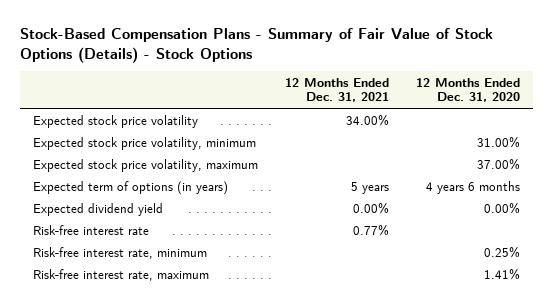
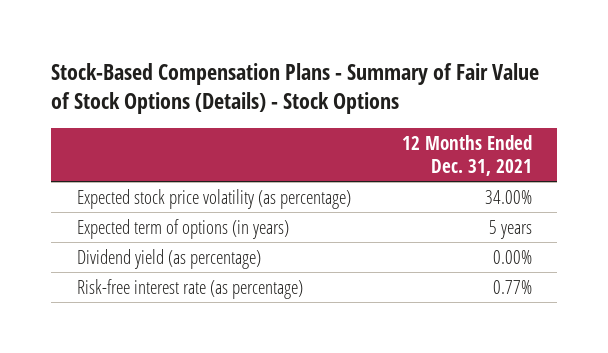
[415,77,520,103] 12 Months Ended Dec. 31, 2020 -> none
[33,136,257,150] Expected stock price volatility, minimum -> none
[33,158,259,172] Expected stock price volatility, maximum -> none
[33,114,199,128] Expected stock price volatility -> [76,188,351,209] Expected stock price volatility (as percentage)
[33,246,208,259] Risk-free interest rate, minimum -> none
[33,268,210,281] Risk-free interest rate, maximum -> none
[33,202,164,216] Expected dividend yield -> [76,248,261,269] Dividend yield (as percentage)
[33,224,150,235] Risk-free interest rate -> [76,278,303,299] Risk-free interest rate (as percentage)

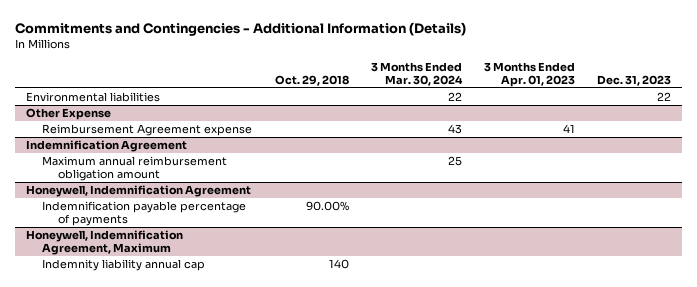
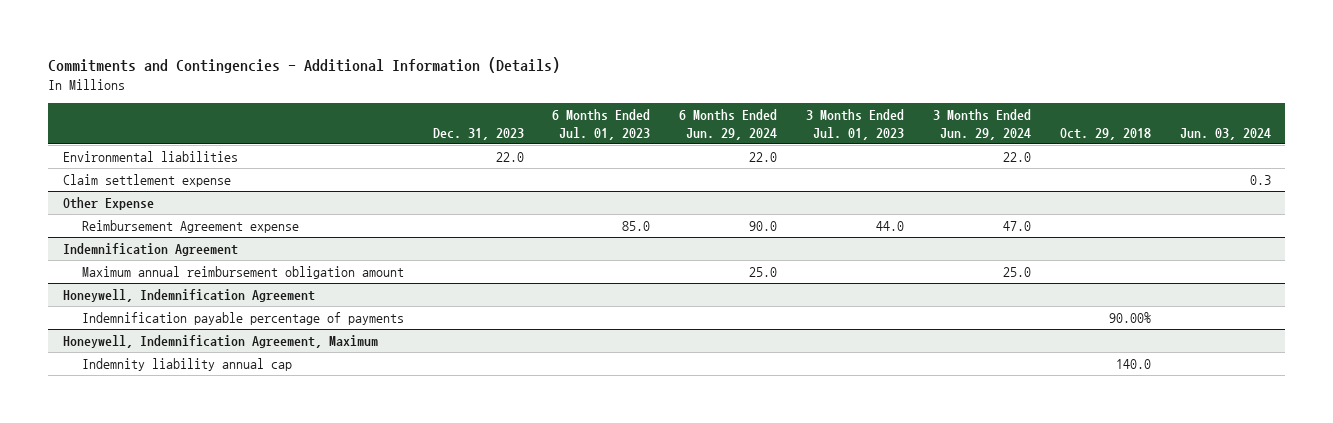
[370,61,463,86] 3 Months Ended Mar. 30, 2024 -> none
[483,61,575,87] 3 Months Ended Apr. 01, 2023 -> none
none -> [552,109,651,140] 6 Months Ended Jul. 01, 2023
none -> [679,109,778,140] 6 Months Ended Jun. 29, 2024
none -> [806,109,905,140] 3 Months Ended Jul. 01, 2023
none -> [932,109,1031,140] 3 Months Ended Jun. 29, 2024
none -> [1179,127,1271,140] Jun. 03, 2024
[657,92,672,102] 22 -> [495,152,524,163] 22.0
none -> [62,174,231,188] Claim settlement expense
[328,259,349,270] 140 -> [1115,359,1151,370] 140.0

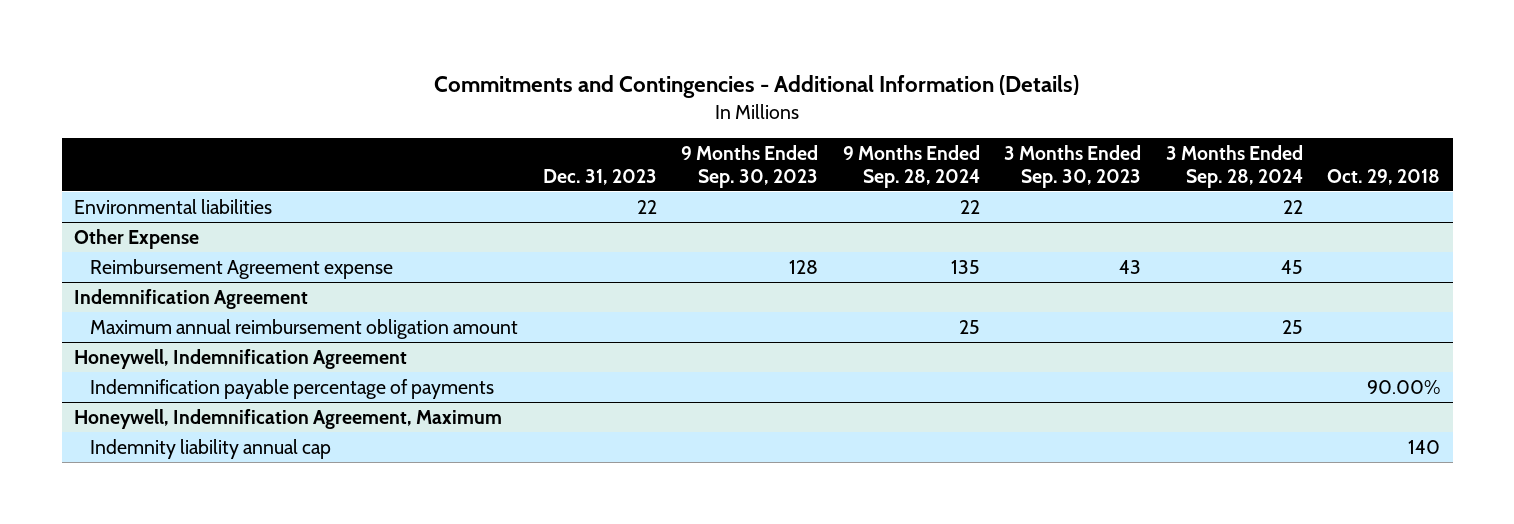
[552,109,651,140] 6 Months Ended Jul. 01, 2023 -> none
[679,109,778,140] 6 Months Ended Jun. 29, 2024 -> none
[806,109,905,140] 3 Months Ended Jul. 01, 2023 -> none
[932,109,1031,140] 3 Months Ended Jun. 29, 2024 -> none
[1179,127,1271,140] Jun. 03, 2024 -> none
none -> [681,145,819,188] 9 Months Ended Sep. 30, 2023
none -> [842,145,980,188] 9 Months Ended Sep. 28, 2024
none -> [1004,145,1142,188] 3 Months Ended Sep. 30, 2023
none -> [1165,145,1303,188] 3 Months Ended Sep. 28, 2024
[62,174,231,188] Claim settlement expense -> none
[495,152,524,163] 22.0 -> [636,199,657,214] 22
[1115,359,1151,370] 140.0 -> [1408,439,1441,454] 140

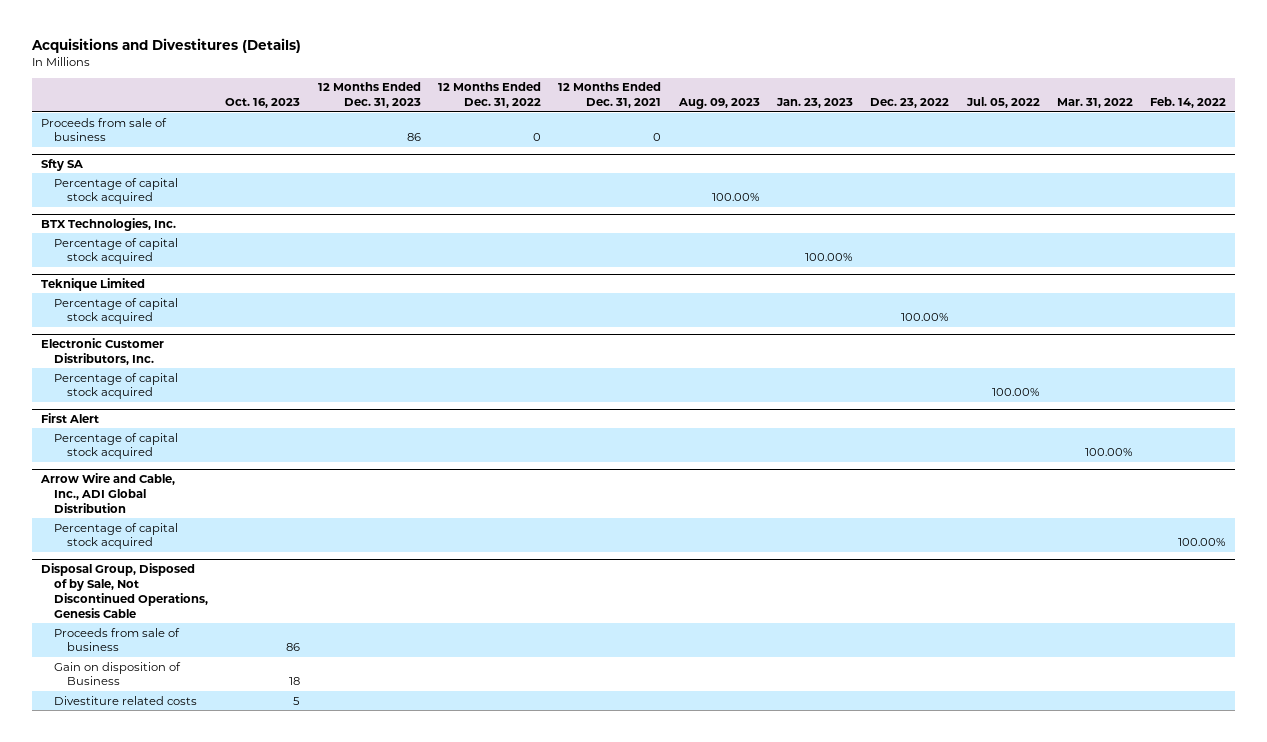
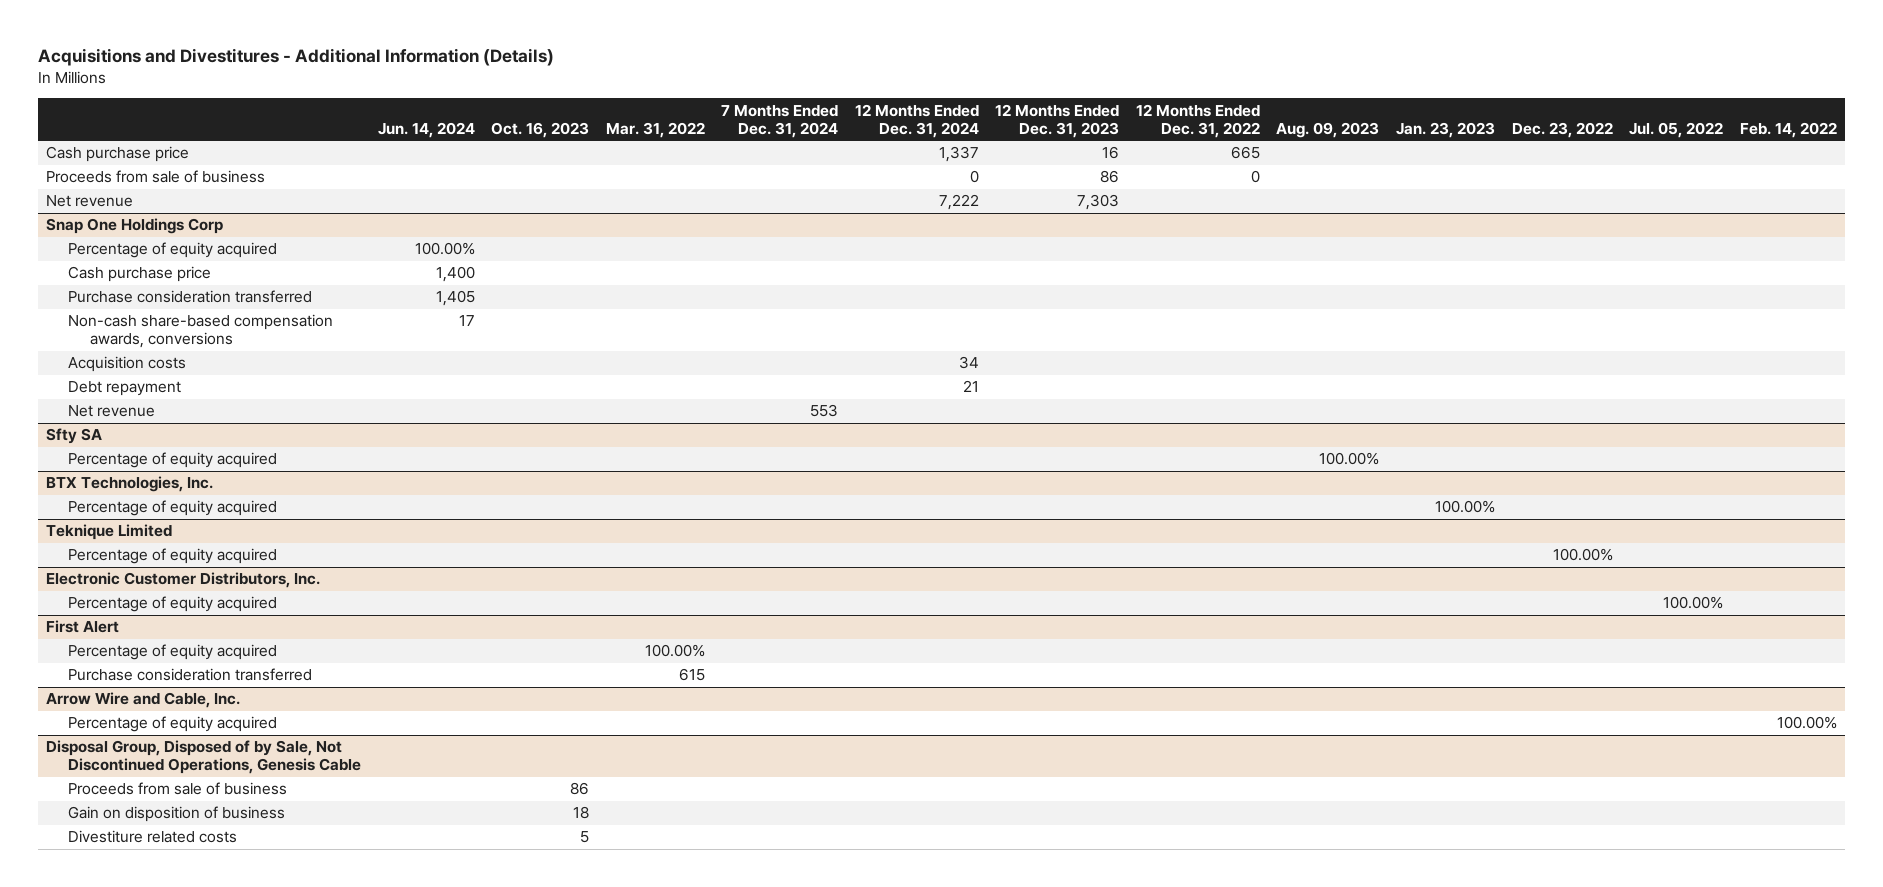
[31,38,302,54] Acquisitions and Divestitures (Details) -> [38,48,555,67] Acquisitions and Divestitures - Additional Information (Details)
[558,82,662,109] 12 Months Ended Dec. 31, 2021 -> none
none -> [377,121,475,138] Jun. 14, 2024
none -> [721,104,839,138] 7 Months Ended Dec. 31, 2024
none -> [854,103,979,138] 12 Months Ended Dec. 31, 2024
none -> [46,146,190,163] Cash purchase price
none -> [46,195,134,208] Net revenue
none -> [46,218,224,235] Snap One Holdings Corp
none -> [68,242,278,259] Percentage of equity acquired
none -> [68,266,212,283] Cash purchase price
none -> [68,290,313,304] Purchase consideration transferred
none -> [68,314,334,349] Non-cash share-based compensation awards, conversions
none -> [68,356,187,373] Acquisition costs
none -> [68,381,182,397] Debt repayment
none -> [68,405,156,418] Net revenue
[53,177,178,205] Percentage of capital stock acquired -> [68,452,278,469] Percentage of equity acquired
[53,237,178,265] Percentage of capital stock acquired -> [68,500,278,517] Percentage of equity acquired
[53,297,178,325] Percentage of capital stock acquired -> [68,548,278,565] Percentage of equity acquired
[53,372,178,400] Percentage of capital stock acquired -> [68,596,278,613] Percentage of equity acquired
[53,432,178,460] Percentage of capital stock acquired -> [68,644,278,661] Percentage of equity acquired
none -> [68,668,313,682] Purchase consideration transferred
[39,472,175,513] Arrow Wire and Cable, Inc., ADI Global Distribution -> [46,692,241,709] Arrow Wire and Cable, Inc.
[53,522,178,550] Percentage of capital stock acquired -> [68,716,278,733] Percentage of equity acquired
[53,661,181,686] Gain on disposition of Business -> [68,806,286,823] Gain on disposition of business

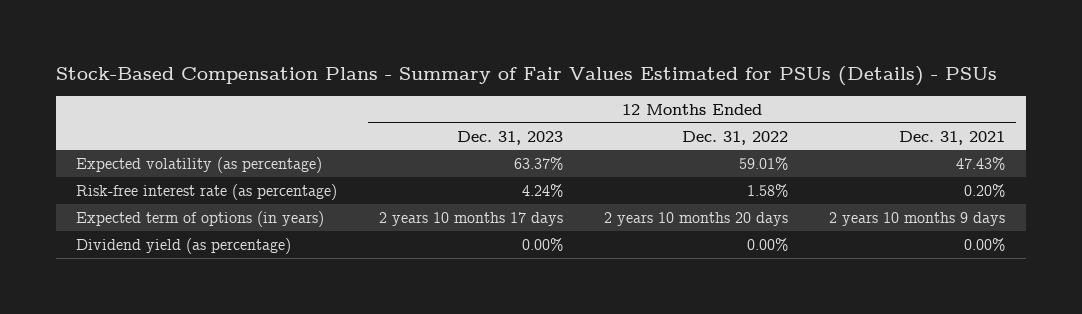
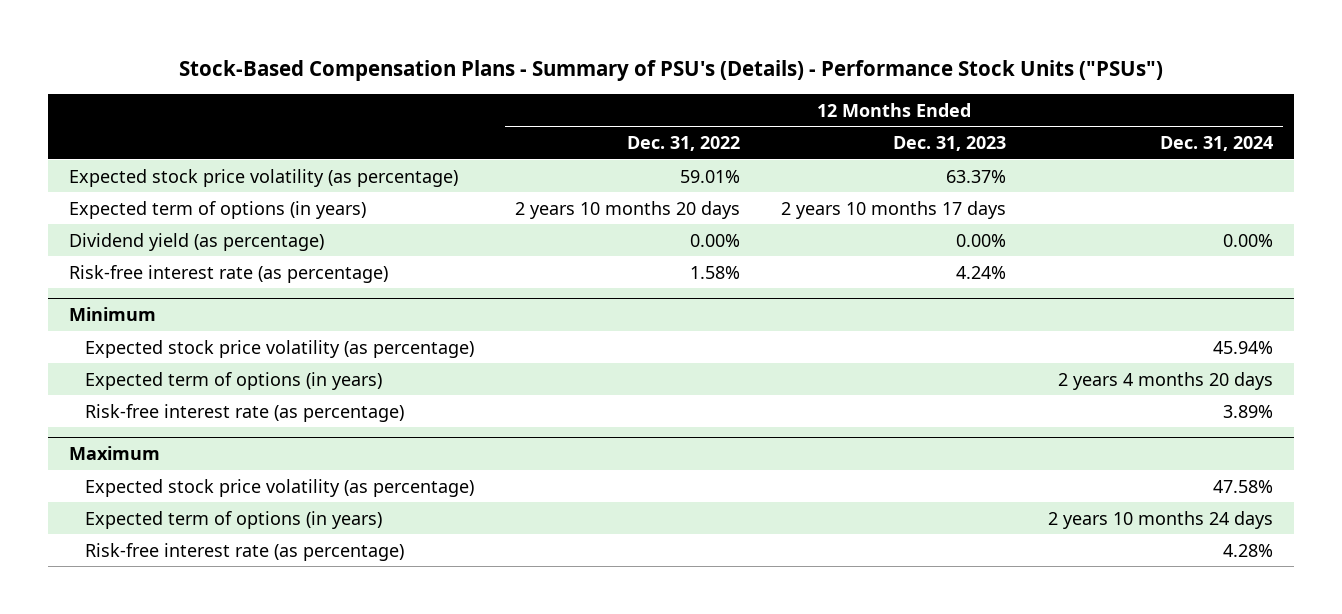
[55,66,997,87] Stock-Based Compensation Plans - Summary of Fair Values Estimated for PSUs (Details) - PSUs -> [179,60,1164,82] Stock-Based Compensation Plans - Summary of PSU's (Details) - Performance Stock Units ("PSUs")
[899,130,1006,145] Dec. 31, 2021 -> none
none -> [1159,136,1273,152] Dec. 31, 2024
[76,156,323,173] Expected volatility (as percentage) -> [69,168,459,187] Expected stock price volatility (as percentage)
[76,183,338,200] Risk-free interest rate (as percentage) -> [69,264,389,283] Risk-free interest rate (as percentage)
none -> [69,306,157,321] Minimum
none -> [84,339,474,358] Expected stock price volatility (as percentage)
none -> [84,371,382,390] Expected term of options (in years)
none -> [84,403,404,422] Risk-free interest rate (as percentage)
none -> [69,445,161,460] Maximum
none -> [84,478,474,497] Expected stock price volatility (as percentage)
none -> [84,510,382,529] Expected term of options (in years)
none -> [84,542,404,561] Risk-free interest rate (as percentage)

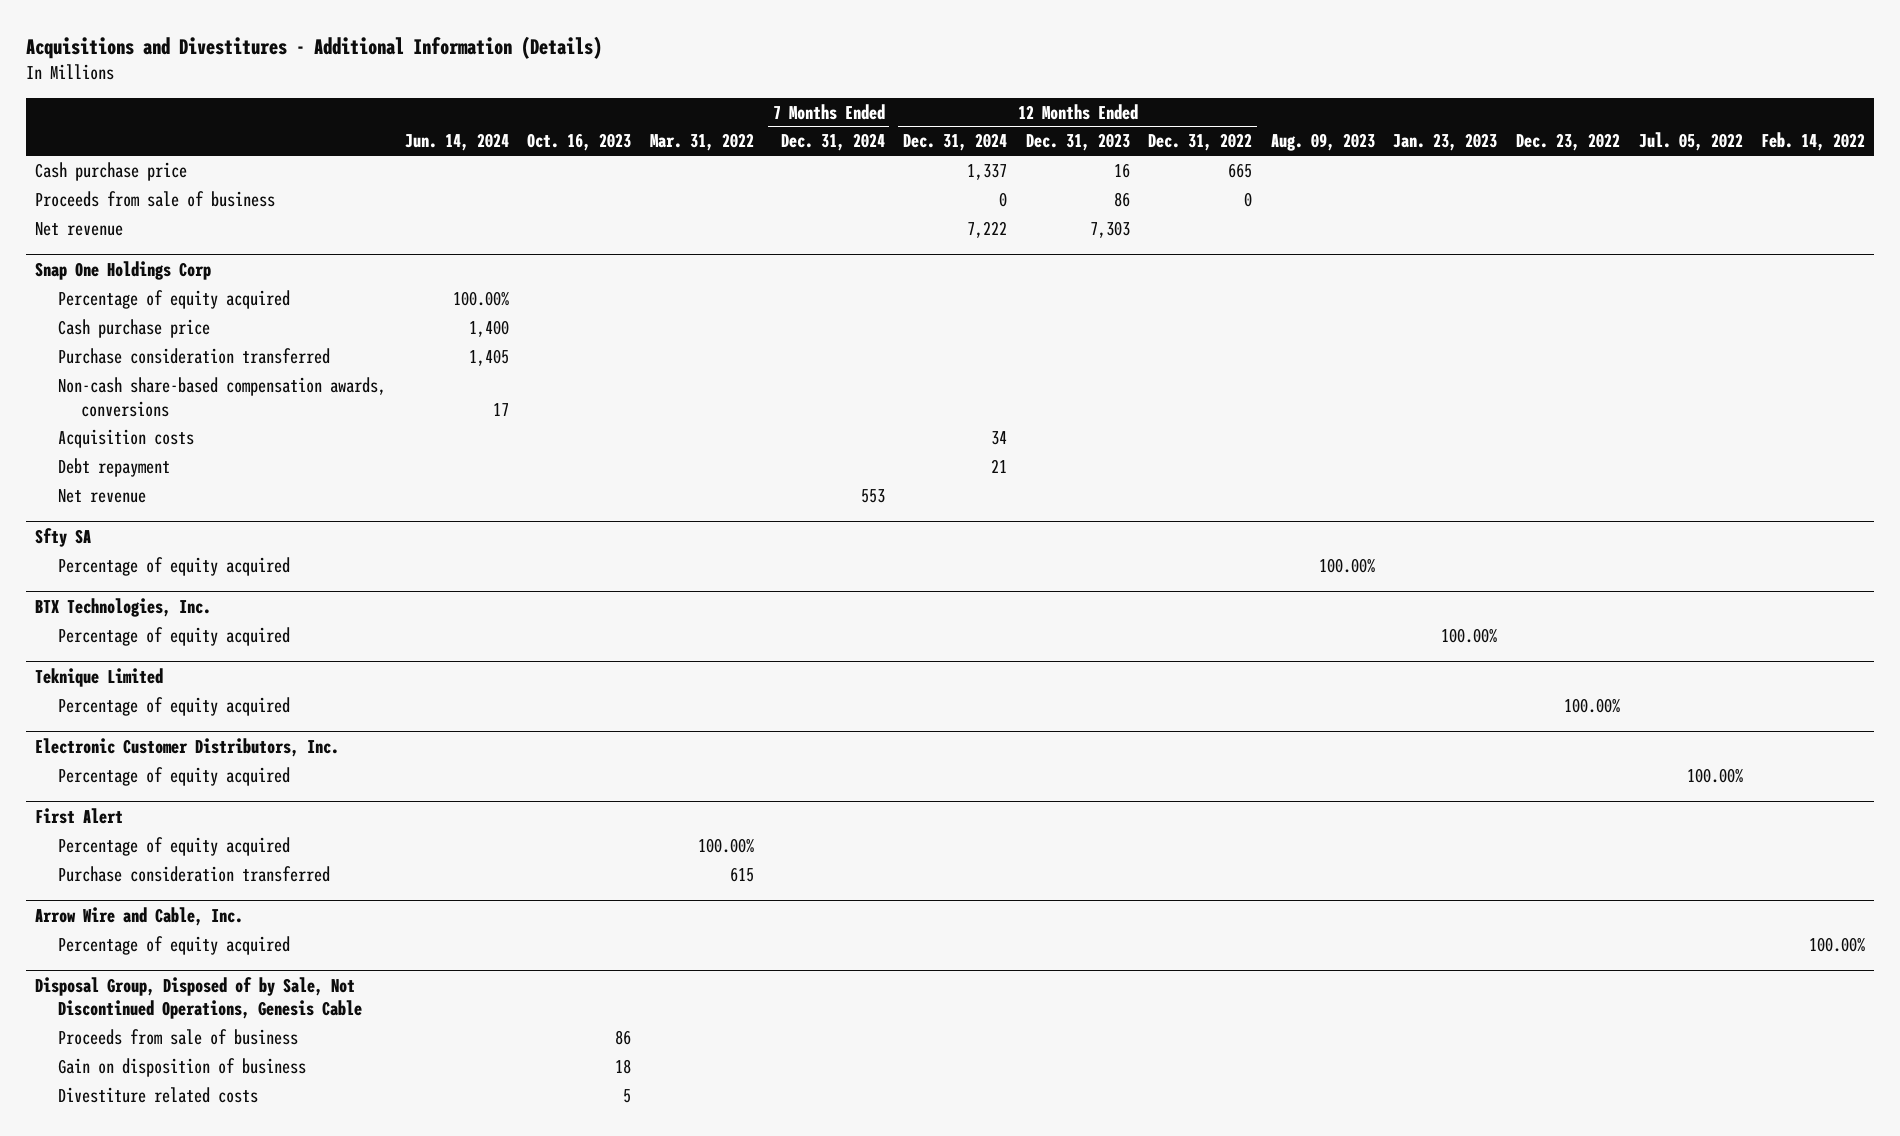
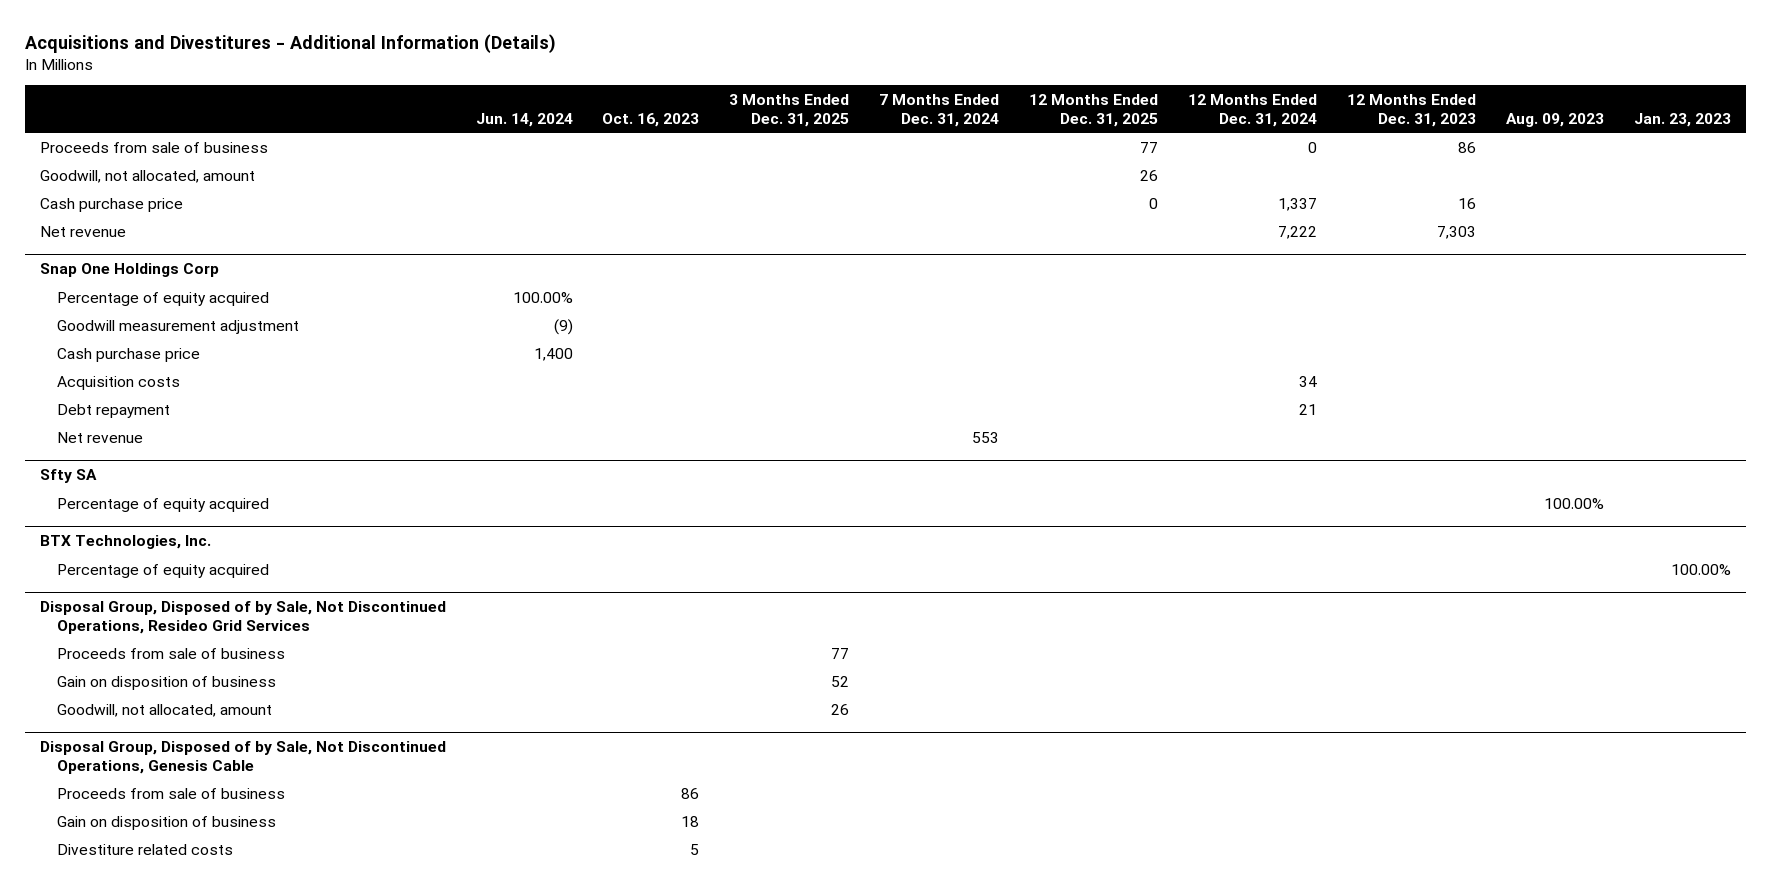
[649,133,754,152] Mar. 31, 2022 -> none
[1148,133,1253,152] Dec. 31, 2022 -> none
[1516,133,1621,152] Dec. 23, 2022 -> none
[1638,132,1743,152] Jul. 05, 2022 -> none
[1761,132,1866,152] Feb. 14, 2022 -> none
none -> [729,94,850,127] 3 Months Ended Dec. 31, 2025
none -> [1029,94,1159,127] 12 Months Ended Dec. 31, 2025
none -> [39,169,255,183] Goodwill, not allocated, amount
[35,161,188,181] Cash purchase price -> [39,197,183,212] Cash purchase price
none -> [56,319,299,334] Goodwill measurement adjustment
[58,347,331,364] Purchase consideration transferred -> none
[58,376,387,417] Non-cash share-based compensation awards, conversions -> none
[35,667,164,687] Teknique Limited -> none
[58,696,291,716] Percentage of equity acquired -> none
[35,737,340,757] Electronic Customer Distributors, Inc. -> none
[58,766,291,786] Percentage of equity acquired -> none
[35,807,124,824] First Alert -> none
[58,836,291,856] Percentage of equity acquired -> none
[58,865,331,882] Purchase consideration transferred -> none
[35,906,244,926] Arrow Wire and Cable, Inc. -> none
[58,935,291,955] Percentage of equity acquired -> none
none -> [39,600,446,634] Disposal Group, Disposed of by Sale, Not Discontinued Operations, Resideo Grid Services
none -> [56,647,285,659] Proceeds from sale of business
none -> [56,675,276,690] Gain on disposition of business
none -> [56,703,272,717] Goodwill, not allocated, amount

